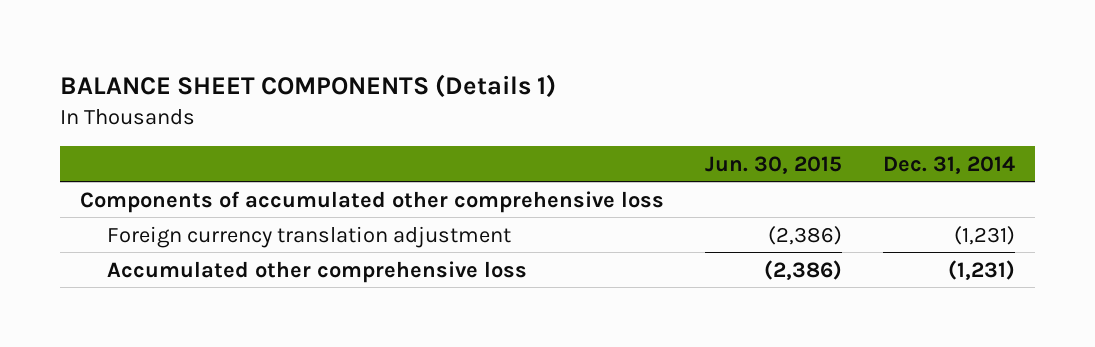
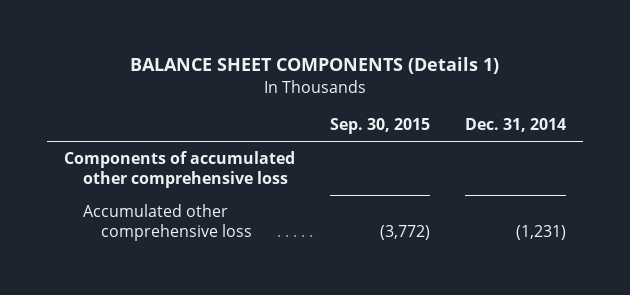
[705,155,843,174] Jun. 30, 2015 -> none
none -> [330,118,431,135] Sep. 30, 2015
[107,225,512,248] Foreign currency translation adjustment -> none

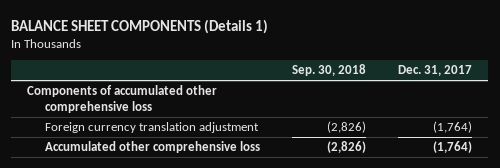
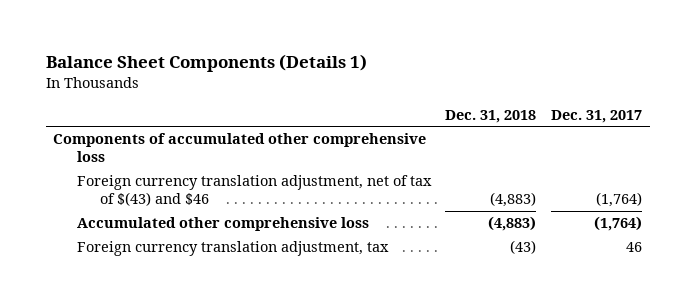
[11,18,269,34] BALANCE SHEET COMPONENTS (Details 1) -> [45,54,367,73] Balance Sheet Components (Details 1)
[291,64,366,77] Sep. 30, 2018 -> none
none -> [445,109,537,123] Dec. 31, 2018
[44,122,259,134] Foreign currency translation adjustment -> [76,175,432,207] Foreign currency translation adjustment, net of tax of $(43) and $46
none -> [76,241,389,257] Foreign currency translation adjustment, tax

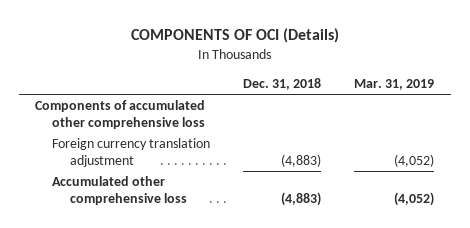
[45,54,367,73] Balance Sheet Components (Details 1) -> [130,28,339,44] COMPONENTS OF OCI (Details)
[551,109,643,123] Dec. 31, 2017 -> none
none -> [354,79,435,91] Mar. 31, 2019
[76,175,432,207] Foreign currency translation adjustment, net of tax of $(43) and $46 -> [52,138,211,168] Foreign currency translation adjustment
[76,241,389,257] Foreign currency translation adjustment, tax -> none

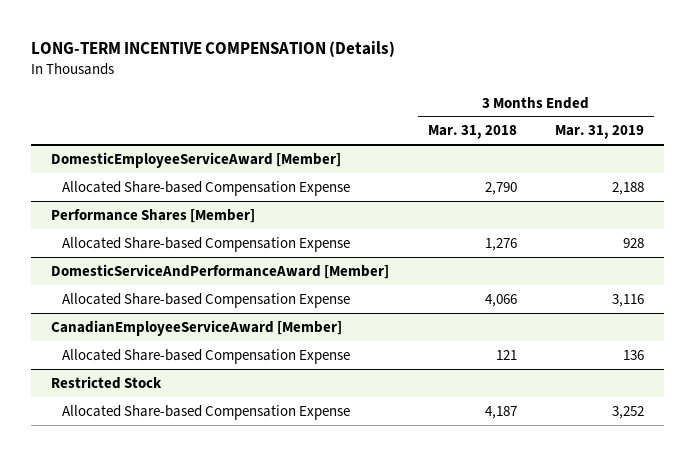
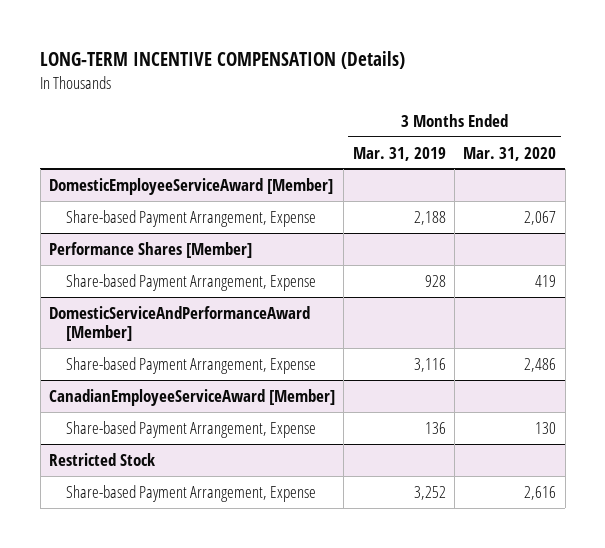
[427,125,517,140] Mar. 31, 2018 -> none
none -> [463,146,557,161] Mar. 31, 2020
[61,180,350,196] Allocated Share-based Compensation Expense -> [65,209,316,227] Share-based Payment Arrangement, Expense
[61,236,350,252] Allocated Share-based Compensation Expense -> [65,273,316,291] Share-based Payment Arrangement, Expense
[61,292,350,308] Allocated Share-based Compensation Expense -> [65,356,316,374] Share-based Payment Arrangement, Expense
[61,348,350,364] Allocated Share-based Compensation Expense -> [65,420,316,438] Share-based Payment Arrangement, Expense
[61,404,350,420] Allocated Share-based Compensation Expense -> [65,484,316,502] Share-based Payment Arrangement, Expense

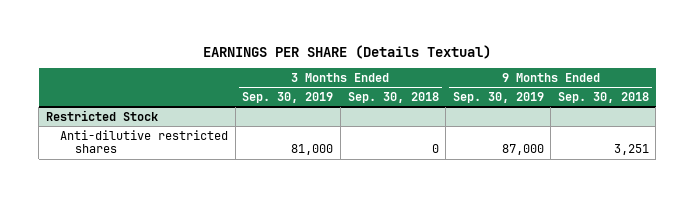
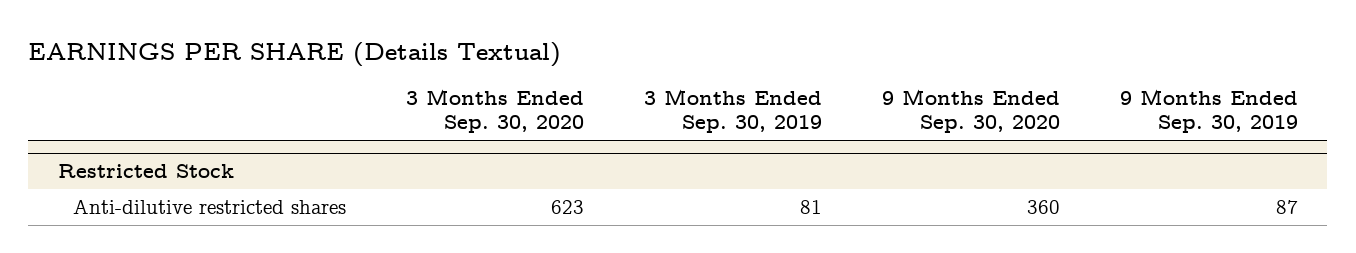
[347,92,439,104] Sep. 30, 2018 -> none
[557,92,649,104] Sep. 30, 2018 -> none
none -> [406,88,585,134] 3 Months Ended Sep. 30, 2020
none -> [881,88,1060,134] 9 Months Ended Sep. 30, 2020
[291,144,334,156] 81,000 -> [799,199,822,214] 81
[501,144,544,156] 87,000 -> [1275,199,1298,214] 87

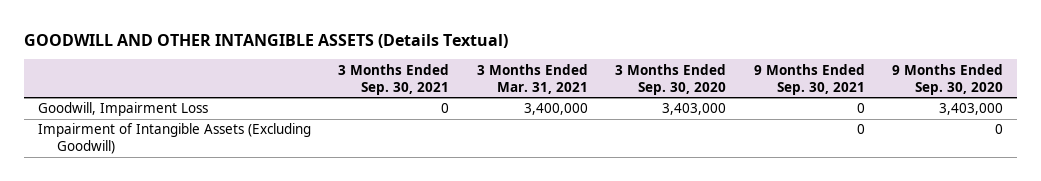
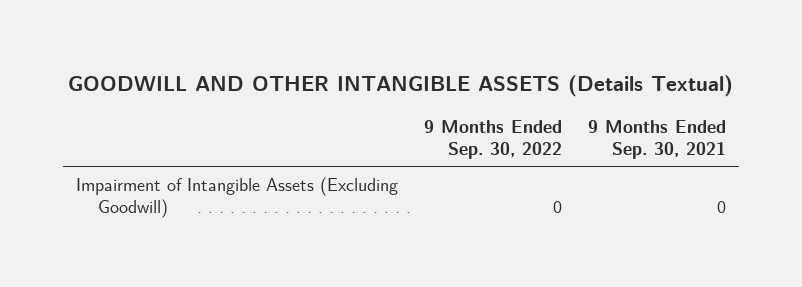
[338,63,450,95] 3 Months Ended Sep. 30, 2021 -> none
[476,63,588,94] 3 Months Ended Mar. 31, 2021 -> none
[615,63,727,95] 3 Months Ended Sep. 30, 2020 -> none
[892,63,1004,95] 9 Months Ended Sep. 30, 2020 -> none
none -> [423,119,562,159] 9 Months Ended Sep. 30, 2022
[38,102,209,117] Goodwill, Impairment Loss -> none

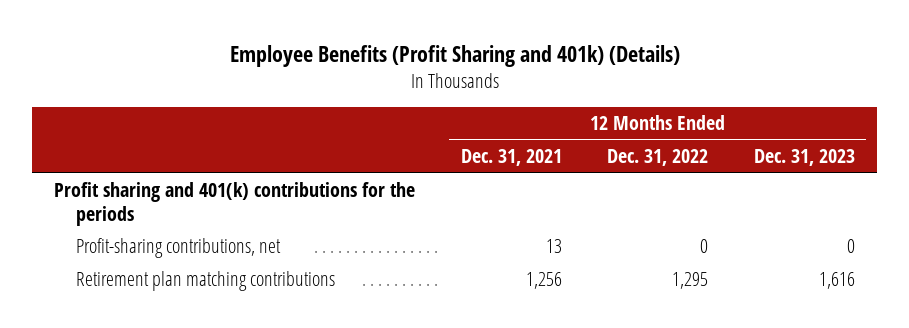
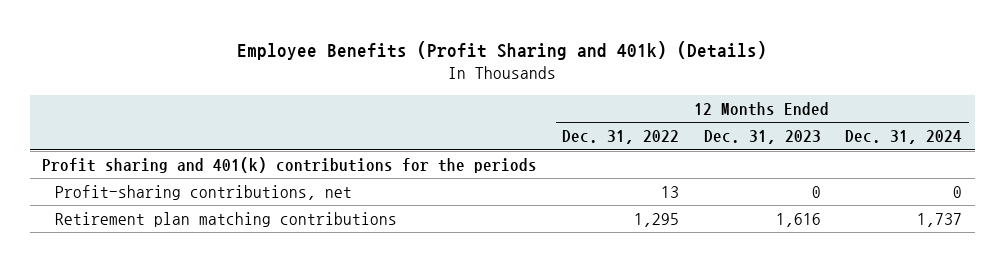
[460,149,562,167] Dec. 31, 2021 -> none
none -> [845,130,963,145] Dec. 31, 2024
[700,239,709,254] 0 -> [660,186,679,199] 13

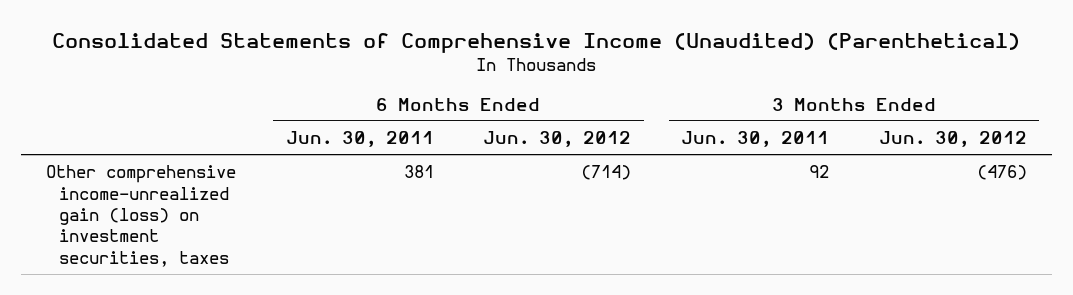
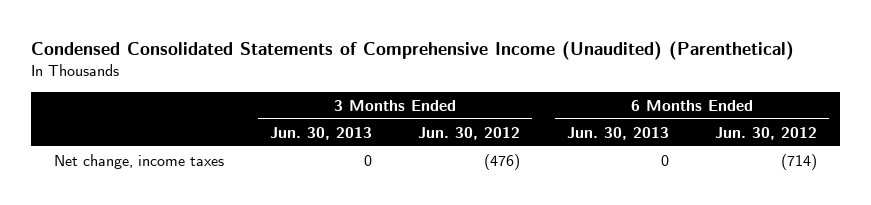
[52,32,1021,53] Consolidated Statements of Comprehensive Income (Unaudited) (Parenthetical) -> [30,40,794,60] Condensed Consolidated Statements of Comprehensive Income (Unaudited) (Parenthetical)
[285,131,434,148] Jun. 30, 2011 -> none
[681,131,830,148] Jun. 30, 2011 -> none
none -> [270,126,373,140] Jun. 30, 2013
none -> [566,126,669,140] Jun. 30, 2013
[45,165,236,267] Other comprehensive income-unrealized gain (loss) on investment securities, taxes -> [53,154,224,170] Net change, income taxes

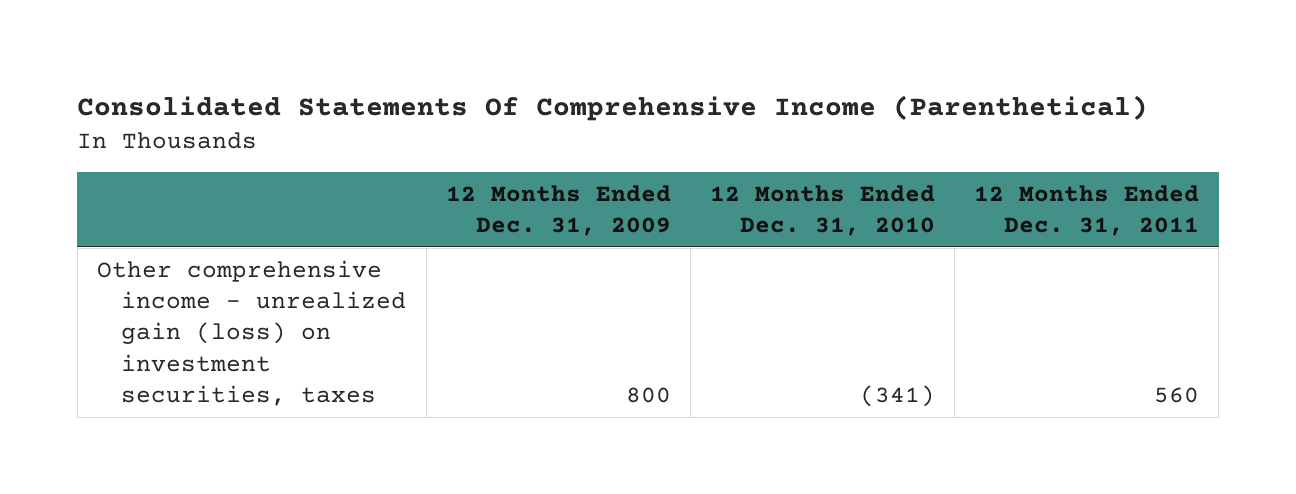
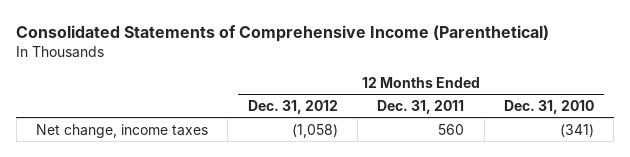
[77,94,1149,121] Consolidated Statements Of Comprehensive Income (Parenthetical) -> [16,25,550,43] Consolidated Statements of Comprehensive Income (Parenthetical)
[445,184,671,237] 12 Months Ended Dec. 31, 2009 -> none
none -> [247,99,338,114] Dec. 31, 2012
[96,259,407,406] Other comprehensive income - unrealized gain (loss) on investment securities, taxes -> [36,123,209,138] Net change, income taxes

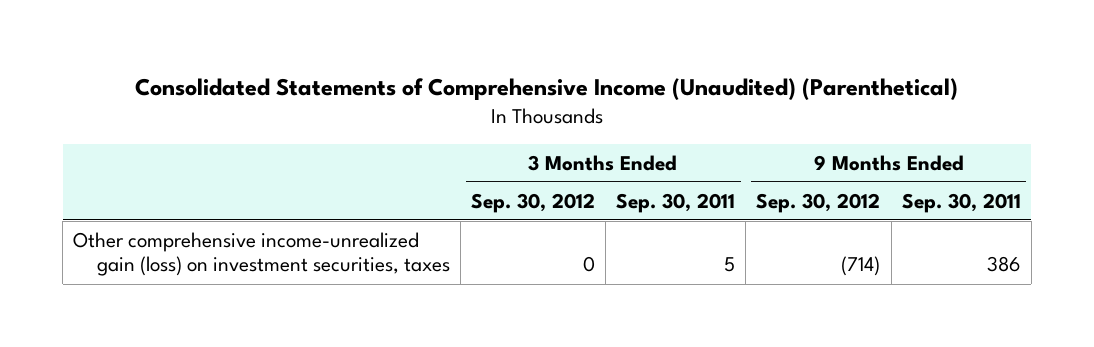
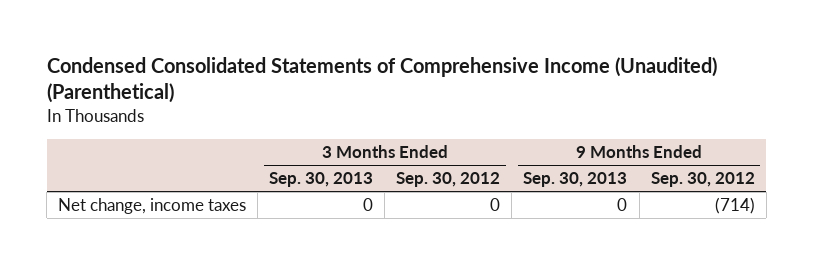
[134,77,958,100] Consolidated Statements of Comprehensive Income (Unaudited) (Parenthetical) -> [46,56,717,104] Condensed Consolidated Statements of Comprehensive Income (Unaudited) (Parenthetical)
[616,192,736,213] Sep. 30, 2011 -> none
[901,192,1021,213] Sep. 30, 2011 -> none
none -> [269,172,374,188] Sep. 30, 2013
none -> [523,172,628,188] Sep. 30, 2013
[73,231,450,277] Other comprehensive income-unrealized gain (loss) on investment securities, taxes -> [58,198,247,215] Net change, income taxes

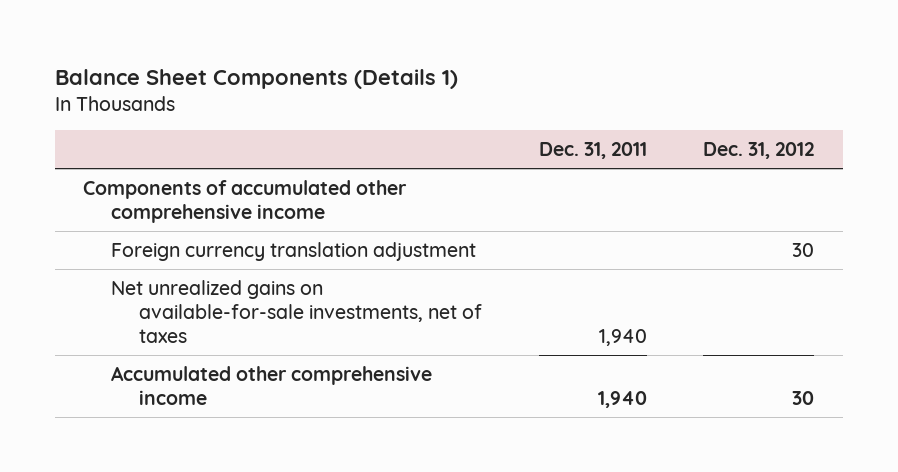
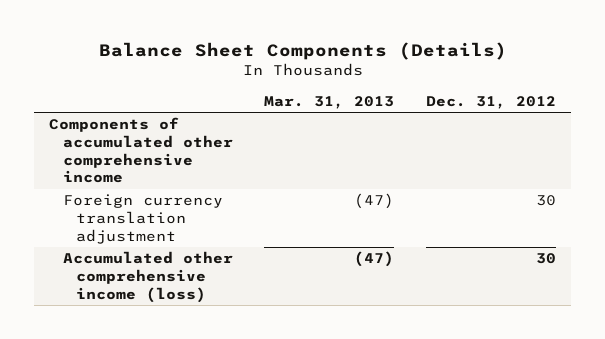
[54,68,458,89] Balance Sheet Components (Details 1) -> [98,41,507,60] Balance Sheet Components (Details)
[538,141,647,159] Dec. 31, 2011 -> none
none -> [264,95,395,109] Mar. 31, 2013
[110,279,482,343] Net unrealized gains on available-for-sale investments, net of taxes -> none
[110,365,432,405] Accumulated other comprehensive income -> [62,251,233,303] Accumulated other comprehensive income (loss)

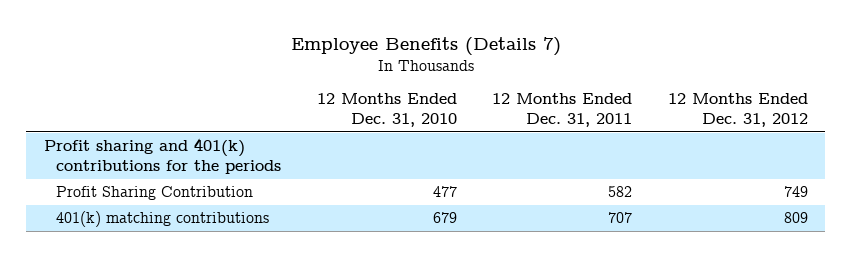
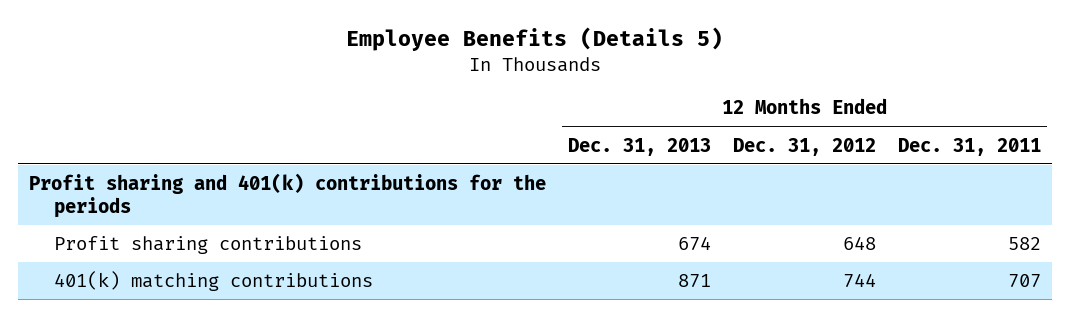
[290,36,561,56] Employee Benefits (Details 7) -> [345,27,723,52] Employee Benefits (Details 5)
[316,93,457,127] 12 Months Ended Dec. 31, 2010 -> none
none -> [567,137,711,156] Dec. 31, 2013
[56,186,254,201] Profit Sharing Contribution -> [53,236,362,255] Profit sharing contributions
[783,186,808,198] 749 -> [843,236,877,251] 648
[783,212,808,224] 809 -> [843,273,877,288] 744

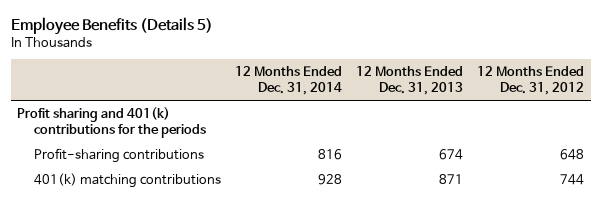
[898,137,1042,156] Dec. 31, 2011 -> none
none -> [235,66,343,96] 12 Months Ended Dec. 31, 2014
[53,236,362,255] Profit sharing contributions -> [34,148,205,164] Profit-sharing contributions

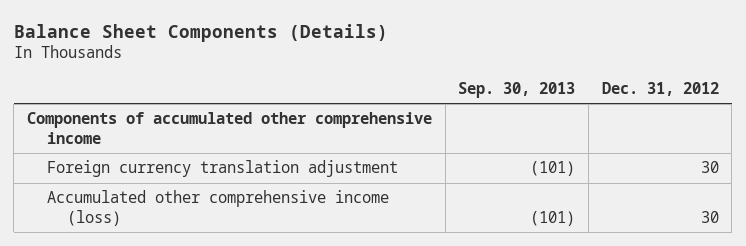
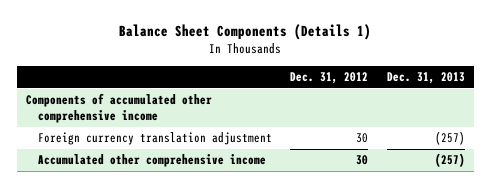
[13,23,388,42] Balance Sheet Components (Details) -> [119,24,372,41] Balance Sheet Components (Details 1)
[458,82,576,99] Sep. 30, 2013 -> none
none -> [386,72,465,85] Dec. 31, 2013
[46,190,389,226] Accumulated other comprehensive income (loss) -> [38,154,267,168] Accumulated other comprehensive income

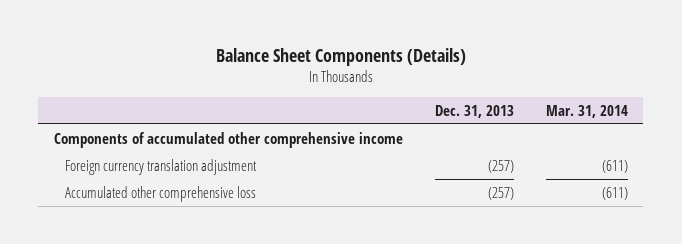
[119,24,372,41] Balance Sheet Components (Details 1) -> [215,47,466,66] Balance Sheet Components (Details)
[290,72,369,85] Dec. 31, 2012 -> none
none -> [545,104,628,118] Mar. 31, 2014
[38,154,267,168] Accumulated other comprehensive income -> [65,185,257,202] Accumulated other comprehensive loss

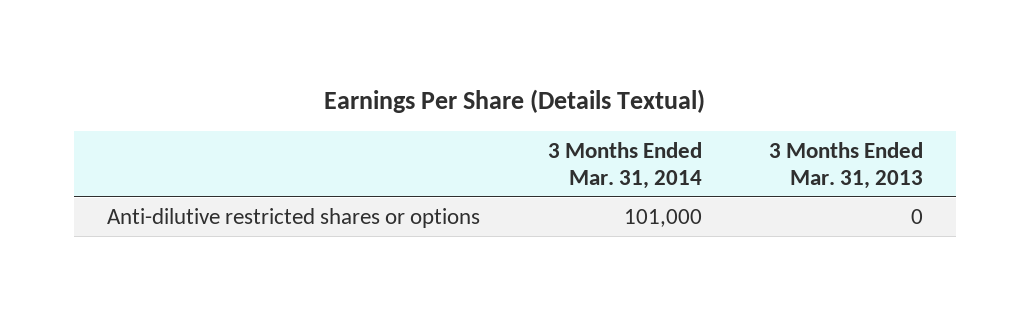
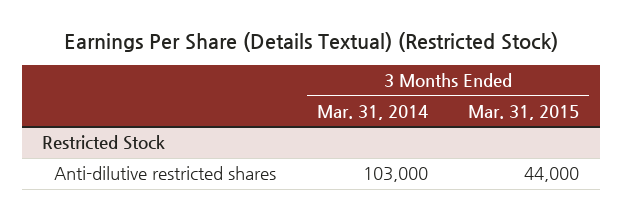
[324,88,706,113] Earnings Per Share (Details Textual) -> [63,31,558,52] Earnings Per Share (Details Textual) (Restricted Stock)
[768,141,923,189] 3 Months Ended Mar. 31, 2013 -> none
none -> [468,104,580,120] Mar. 31, 2015
none -> [41,135,165,151] Restricted Stock
[107,208,481,229] Anti-dilutive restricted shares or options -> [54,166,277,181] Anti-dilutive restricted shares
[623,209,702,228] 101,000 -> [362,167,428,183] 103,000

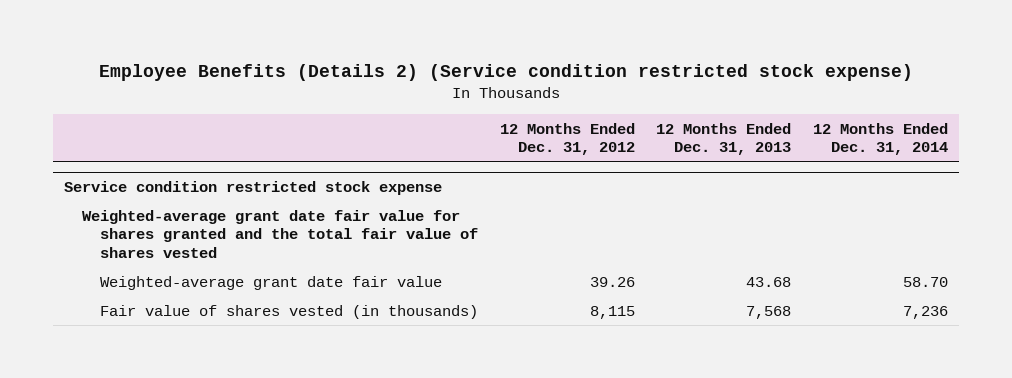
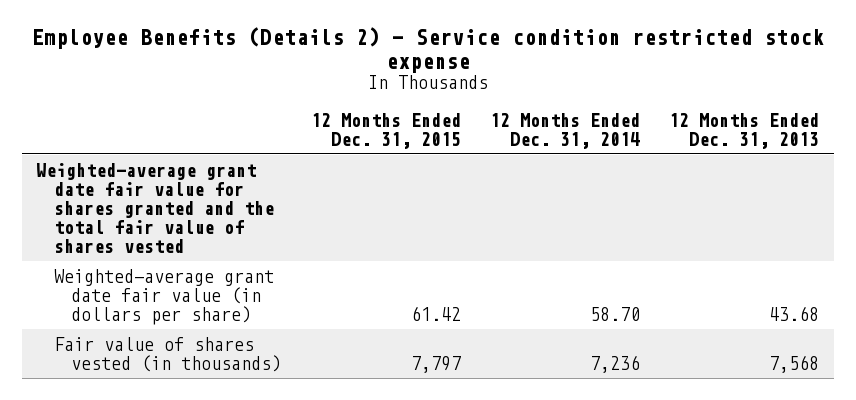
[99,64,914,82] Employee Benefits (Details 2) (Service condition restricted stock expense) -> [31,27,824,73] Employee Benefits (Details 2) - Service condition restricted stock expense
[499,122,635,156] 12 Months Ended Dec. 31, 2012 -> none
none -> [310,112,461,149] 12 Months Ended Dec. 31, 2015
[64,180,443,195] Service condition restricted stock expense -> none
[99,275,442,290] Weighted-average grant date fair value -> [53,269,274,325] Weighted-average grant date fair value (in dollars per share)

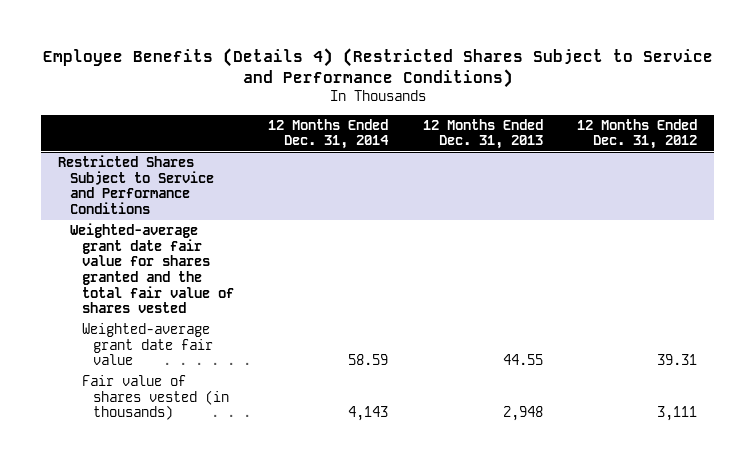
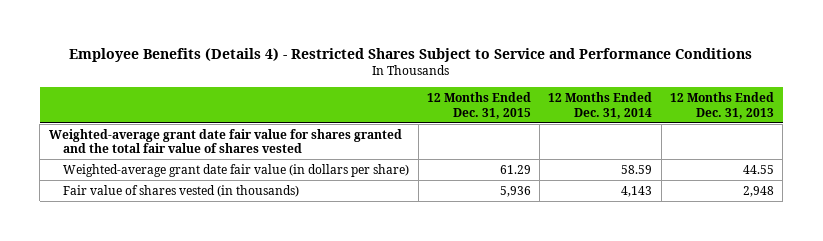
[42,47,713,88] Employee Benefits (Details 4) (Restricted Shares Subject to Service and Performance Conditions) -> [69,47,753,62] Employee Benefits (Details 4) - Restricted Shares Subject to Service and Performance Conditions
[577,118,698,150] 12 Months Ended Dec. 31, 2012 -> none
none -> [426,92,531,119] 12 Months Ended Dec. 31, 2015
[58,155,214,214] Restricted Shares Subject to Service and Performance Conditions -> none
[81,323,214,366] Weighted-average grant date fair value -> [63,163,410,177] Weighted-average grant date fair value (in dollars per share)

